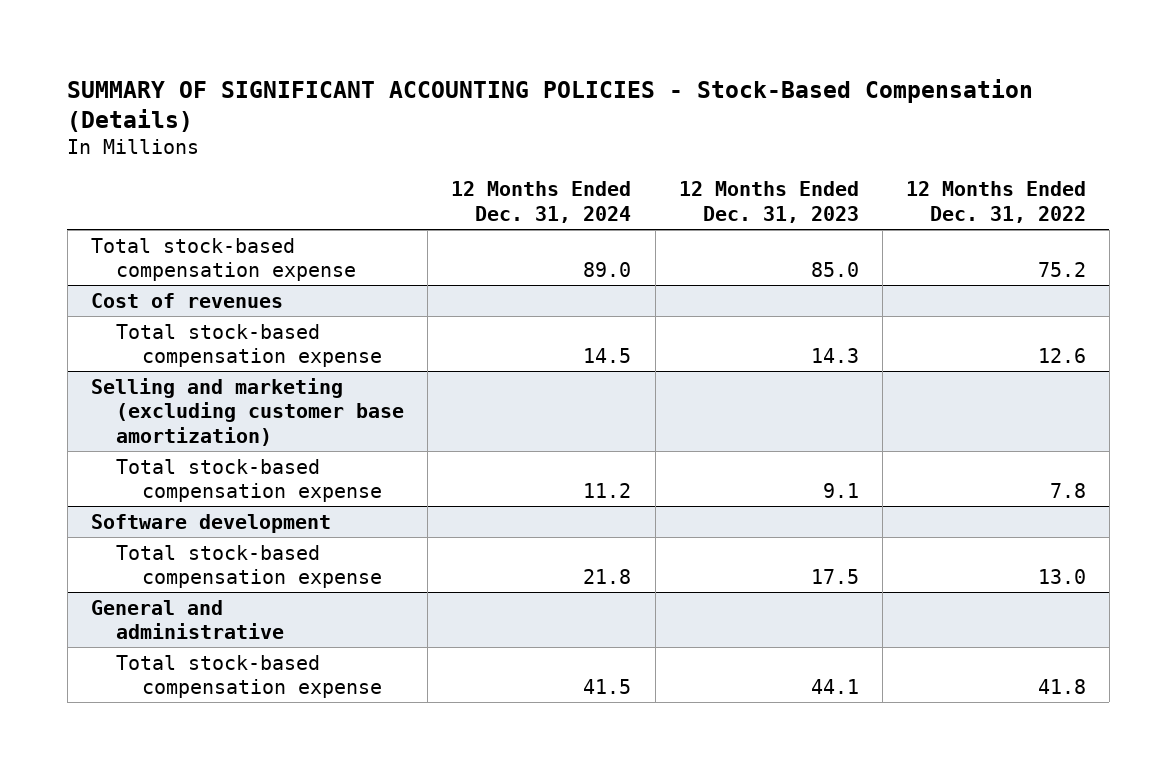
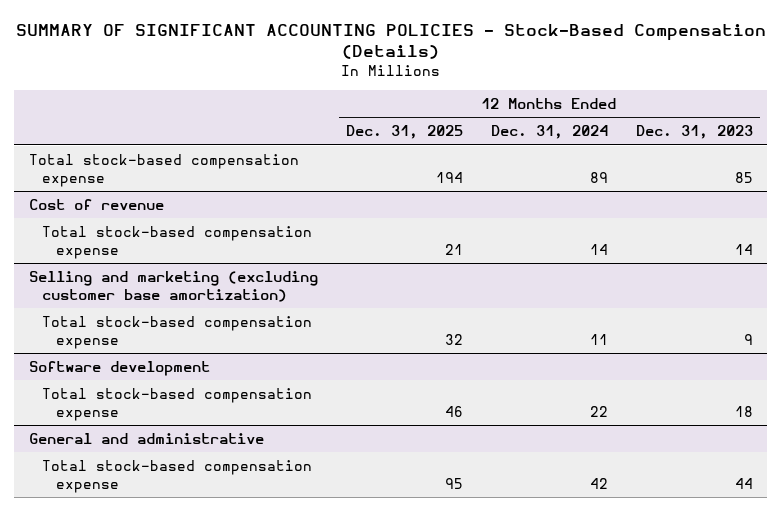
[905,181,1086,223] 12 Months Ended Dec. 31, 2022 -> none
none -> [345,125,463,140] Dec. 31, 2025
[583,262,632,278] 89.0 -> [589,171,608,183] 89
[810,262,859,278] 85.0 -> [735,171,754,183] 85
[90,292,283,308] Cost of revenues -> [28,198,164,210] Cost of revenue
[583,348,632,364] 14.5 -> [589,243,608,255] 14
[810,348,859,364] 14.3 -> [735,243,754,255] 14
[583,483,632,499] 11.2 -> [589,333,608,345] 11
[822,483,859,499] 9.1 -> [744,333,754,345] 9
[583,569,632,585] 21.8 -> [589,405,608,417] 22
[810,569,859,585] 17.5 -> [735,405,754,417] 18
[583,679,632,695] 41.5 -> [589,477,608,489] 42
[810,679,859,695] 44.1 -> [735,477,754,489] 44

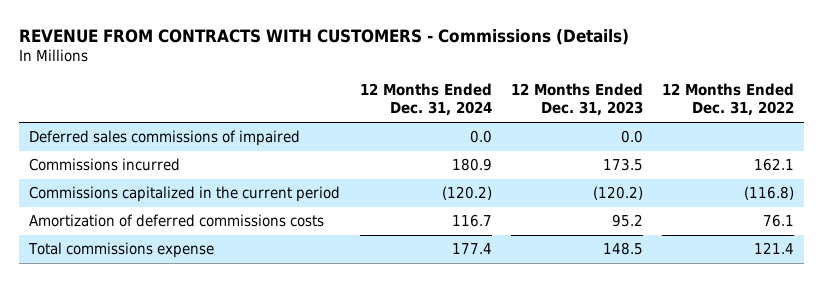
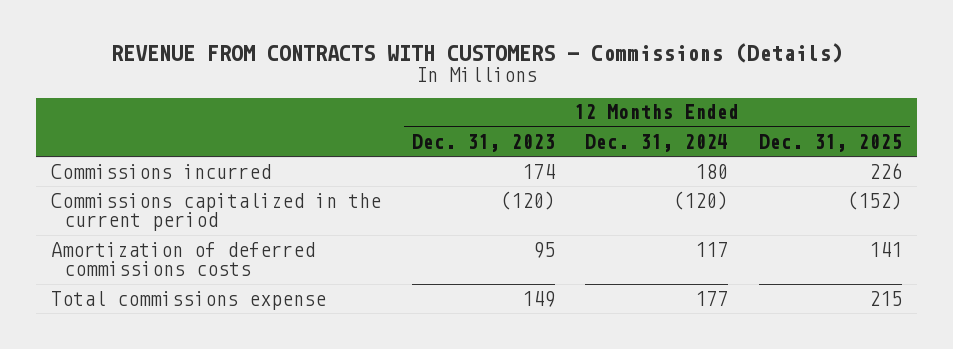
[662,82,795,117] 12 Months Ended Dec. 31, 2022 -> none
none -> [759,133,903,152] Dec. 31, 2025
[29,130,301,147] Deferred sales commissions of impaired -> none
[451,158,492,172] 180.9 -> [695,163,729,179] 180
[603,158,644,172] 173.5 -> [521,163,555,179] 174
[441,186,492,201] (120.2) -> [673,190,729,210] (120)
[593,186,644,201] (120.2) -> [499,190,555,210] (120)
[451,214,492,228] 116.7 -> [695,241,729,257] 117
[612,214,644,228] 95.2 -> [532,241,555,258] 95
[451,243,492,255] 177.4 -> [695,290,729,306] 177
[603,242,644,256] 148.5 -> [521,290,555,307] 149

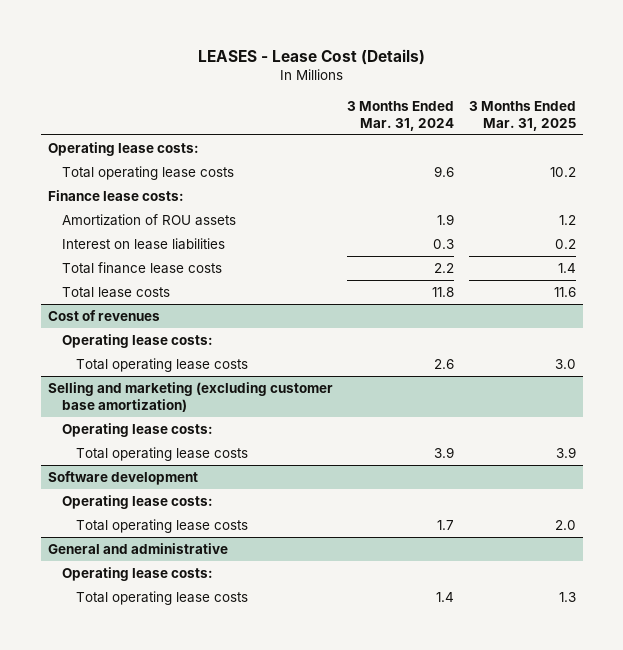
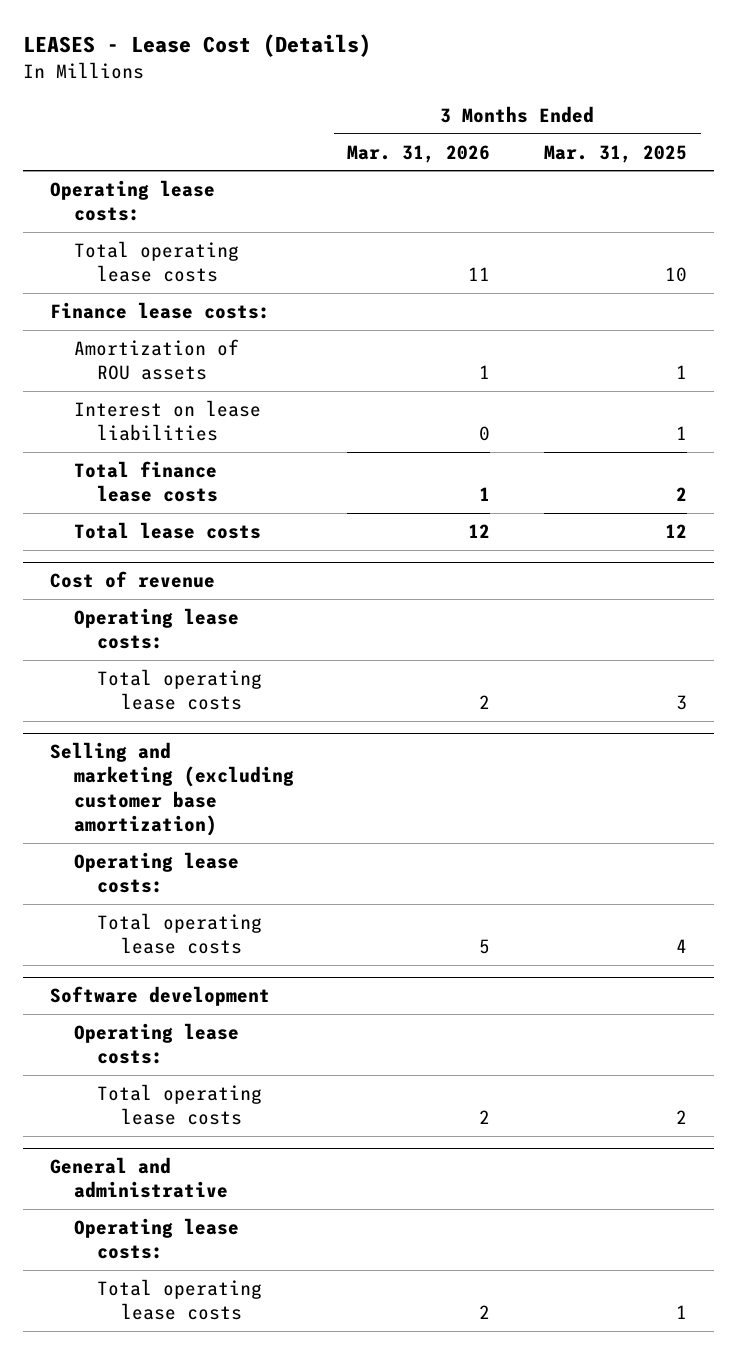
[347,100,455,131] 3 Months Ended Mar. 31, 2024 -> none
none -> [347,144,491,163] Mar. 31, 2026
[549,166,576,177] 10.2 -> [665,267,688,283] 10
[558,214,576,225] 1.2 -> [676,365,688,380] 1
[554,238,576,249] 0.2 -> [676,426,688,441] 1
[557,262,576,273] 1.4 -> [676,487,688,502] 2
[553,286,576,297] 11.6 -> [665,524,688,539] 12
[47,309,160,321] Cost of revenues -> [50,571,216,589] Cost of revenue
[554,358,576,369] 3.0 -> [676,695,688,711] 3
[555,446,576,458] 3.9 -> [676,939,688,954] 4
[554,519,576,530] 2.0 -> [676,1110,688,1125] 2
[558,591,576,602] 1.3 -> [676,1305,688,1320] 1

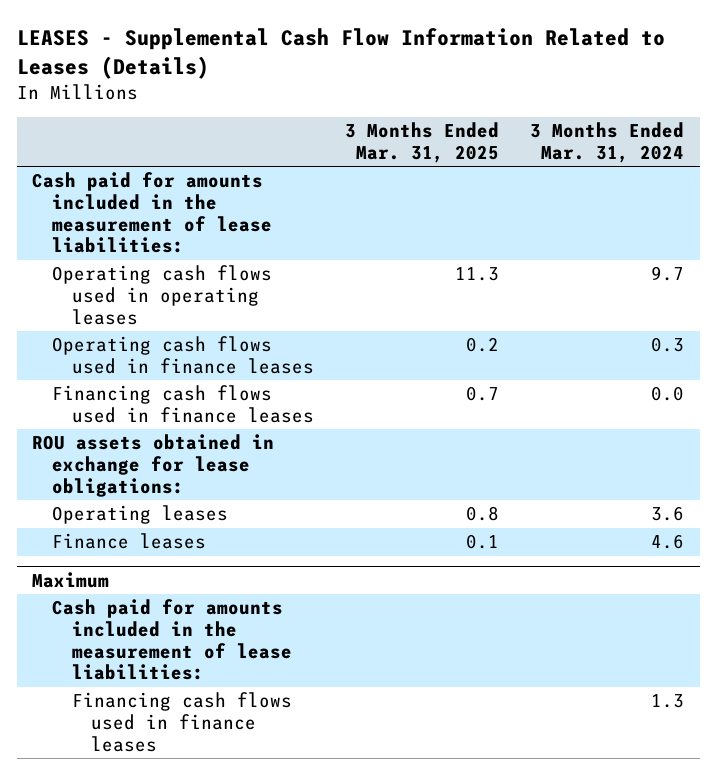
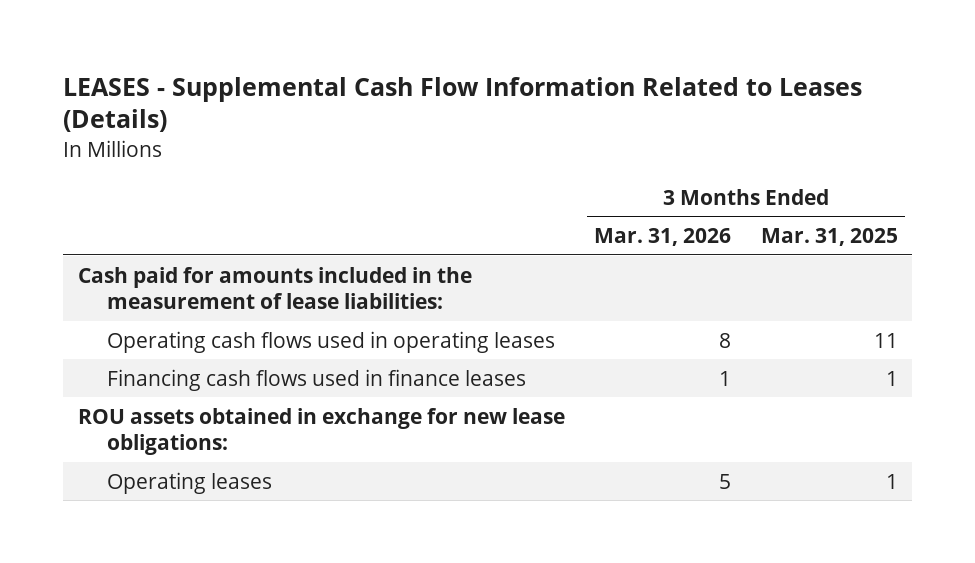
[530,122,685,164] 3 Months Ended Mar. 31, 2024 -> none
none -> [594,228,732,247] Mar. 31, 2026
[52,336,314,374] Operating cash flows used in finance leases -> none
[52,533,207,550] Finance leases -> none
[32,572,110,589] Maximum -> none
[52,599,292,681] Cash paid for amounts included in the measurement of lease liabilities: -> none
[71,692,292,752] Financing cash flows used in finance leases -> none
[454,267,499,282] 11.3 -> [873,332,898,348] 11
[465,386,499,402] 0.7 -> [885,370,898,386] 1
[32,434,275,497] ROU assets obtained in exchange for lease obligations: -> [77,407,565,456] ROU assets obtained in exchange for new lease obligations:
[465,506,499,522] 0.8 -> [885,473,898,489] 1

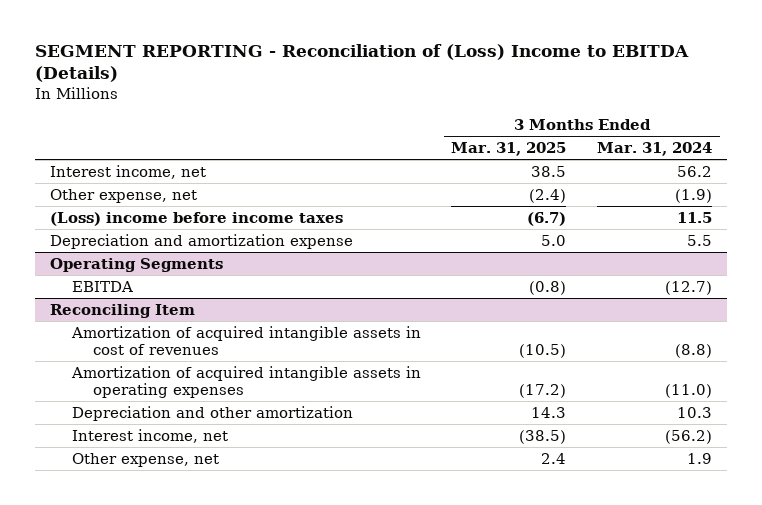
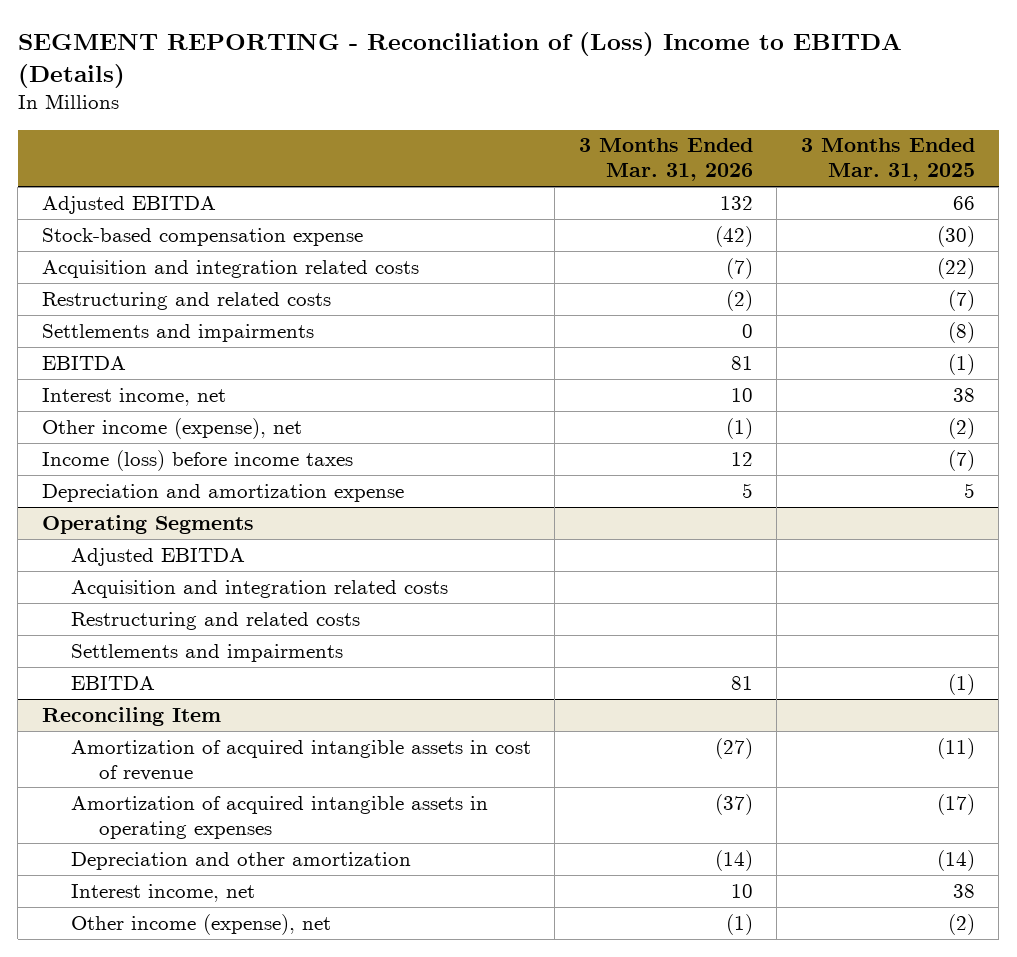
[596,141,712,156] Mar. 31, 2024 -> none
none -> [578,138,753,182] 3 Months Ended Mar. 31, 2026
none -> [41,195,216,214] Adjusted EBITDA
none -> [41,227,363,246] Stock-based compensation expense
none -> [41,259,419,278] Acquisition and integration related costs
none -> [41,291,331,310] Restructuring and related costs
none -> [41,323,314,342] Settlements and impairments
none -> [41,355,126,370] EBITDA
[531,165,567,177] 38.5 -> [952,387,975,402] 38
[50,188,198,203] Other expense, net -> [41,417,302,439] Other income (expense), net
[529,188,567,203] (2.4) -> [947,417,975,439] (2)
[50,211,344,226] (Loss) income before income taxes -> [41,449,353,471] Income (loss) before income taxes
[527,211,567,226] (6.7) -> [947,449,975,471] (7)
[541,234,567,246] 5.0 -> [963,482,975,498] 5
none -> [70,547,245,566] Adjusted EBITDA
none -> [70,579,448,598] Acquisition and integration related costs
none -> [70,611,360,630] Restructuring and related costs
none -> [70,643,343,662] Settlements and impairments
[529,280,567,295] (0.8) -> [947,673,975,695] (1)
[70,325,421,355] Amortization of acquired intangible assets in cost of revenues -> [70,739,531,781] Amortization of acquired intangible assets in cost of revenue
[519,343,567,358] (10.5) -> [936,737,975,759] (11)
[519,383,567,398] (17.2) -> [936,793,975,815] (17)
[531,406,567,418] 14.3 -> [936,849,975,871] (14)
[519,429,567,444] (38.5) -> [952,883,975,898] 38
[71,452,219,467] Other expense, net -> [70,913,331,935] Other income (expense), net
[541,452,567,464] 2.4 -> [947,913,975,935] (2)

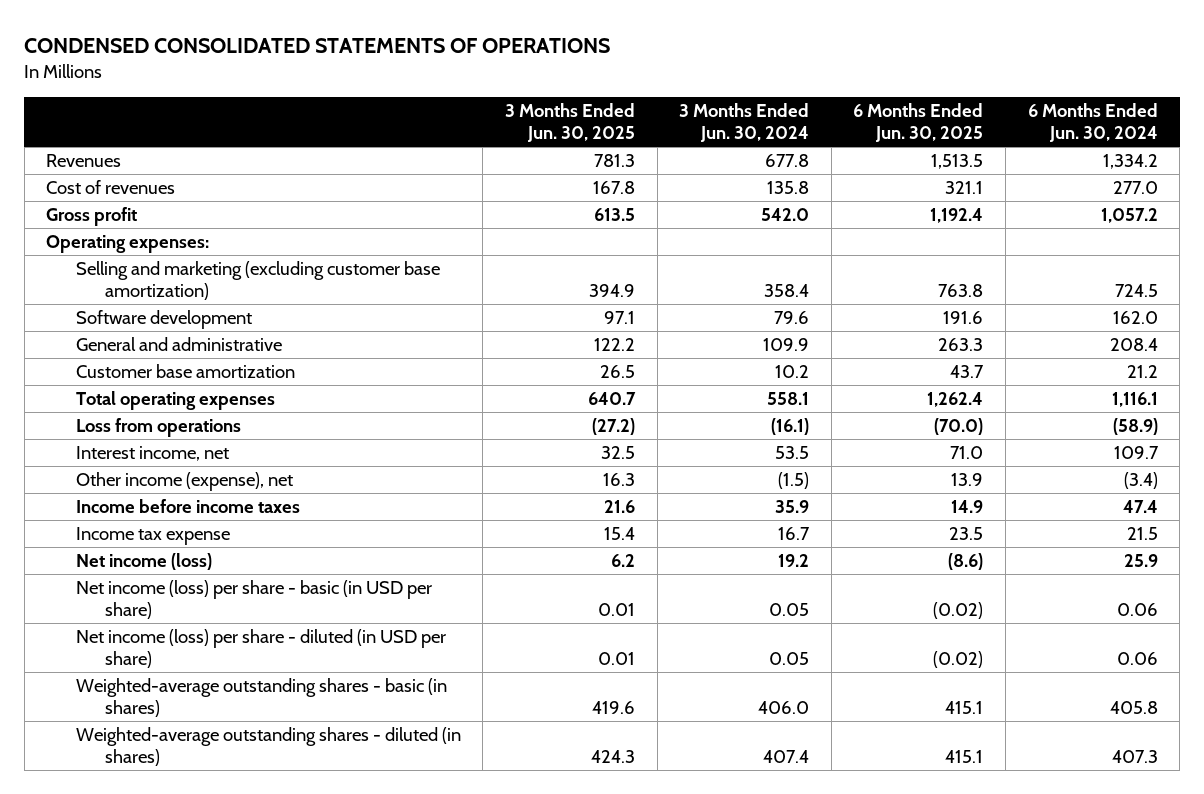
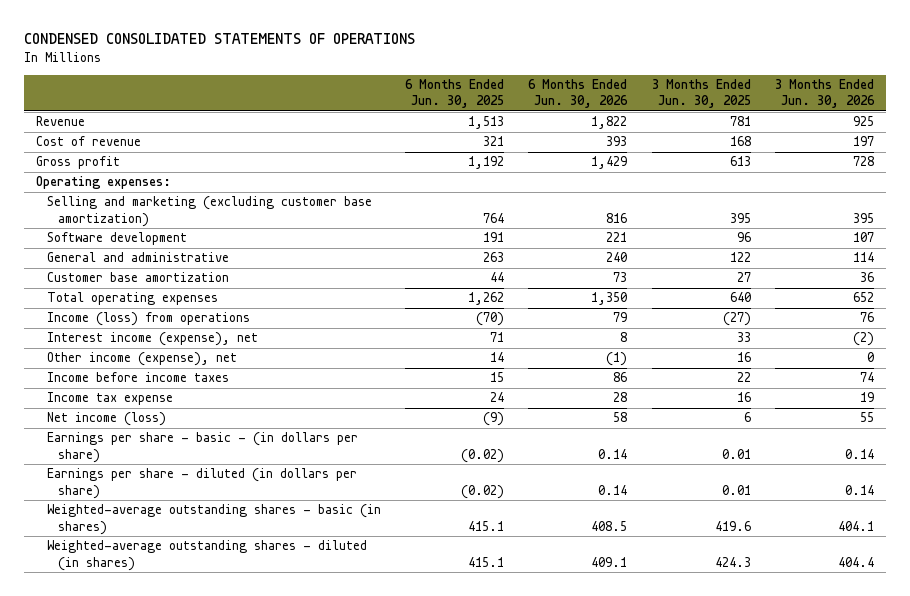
[679,103,810,143] 3 Months Ended Jun. 30, 2024 -> none
[1027,103,1158,143] 6 Months Ended Jun. 30, 2024 -> none
none -> [528,78,629,109] 6 Months Ended Jun. 30, 2026
none -> [774,78,875,109] 3 Months Ended Jun. 30, 2026
[46,154,122,168] Revenues -> none
none -> [36,116,86,127] Revenue
[46,180,176,195] Cost of revenues -> [36,136,142,147] Cost of revenue
[592,181,635,195] 167.8 -> [729,136,751,147] 168
[945,181,984,195] 321.1 -> [483,136,505,147] 321
[593,208,635,222] 613.5 -> [729,156,751,167] 613
[930,208,984,224] 1,192.4 -> [468,156,505,170] 1,192
[588,284,635,298] 394.9 -> [729,212,751,223] 395
[938,284,984,298] 763.8 -> [483,212,505,223] 764
[603,311,635,325] 97.1 -> [736,232,751,243] 96
[943,311,984,325] 191.6 -> [483,232,505,243] 191
[593,338,635,352] 122.2 -> [729,252,751,263] 122
[938,338,984,352] 263.3 -> [483,252,505,263] 263
[599,365,635,379] 26.5 -> [736,272,751,283] 27
[950,365,985,379] 43.7 -> [490,272,505,283] 44
[587,392,636,406] 640.7 -> [729,292,751,303] 640
[927,392,984,408] 1,262.4 -> [468,292,505,306] 1,262
[75,418,241,438] Loss from operations -> [47,312,251,327] Income (loss) from operations
[591,418,635,436] (27.2) -> [722,312,751,327] (27)
[934,418,984,436] (70.0) -> [476,312,505,327] (70)
[75,446,229,462] Interest income, net -> [47,332,259,347] Interest income (expense), net
[600,446,635,460] 32.5 -> [736,332,751,343] 33
[950,446,984,460] 71.0 -> [490,332,505,343] 71
[602,473,635,487] 16.3 -> [736,352,751,363] 16
[951,473,984,487] 13.9 -> [490,352,505,363] 14
[603,500,635,514] 21.6 -> [736,372,751,383] 22
[951,500,984,514] 14.9 -> [490,372,505,383] 15
[603,527,635,541] 15.4 -> [736,392,751,403] 16
[949,527,984,541] 23.5 -> [490,392,505,403] 24
[610,554,635,568] 6.2 -> [743,412,751,423] 6
[948,553,984,571] (8.6) -> [483,412,505,427] (9)
[75,580,432,620] Net income (loss) per share - basic (in USD per share) -> [47,432,359,463] Earnings per share - basic - (in dollars per share)
[75,629,446,669] Net income (loss) per share - diluted (in USD per share) -> [47,468,358,499] Earnings per share - diluted (in dollars per share)

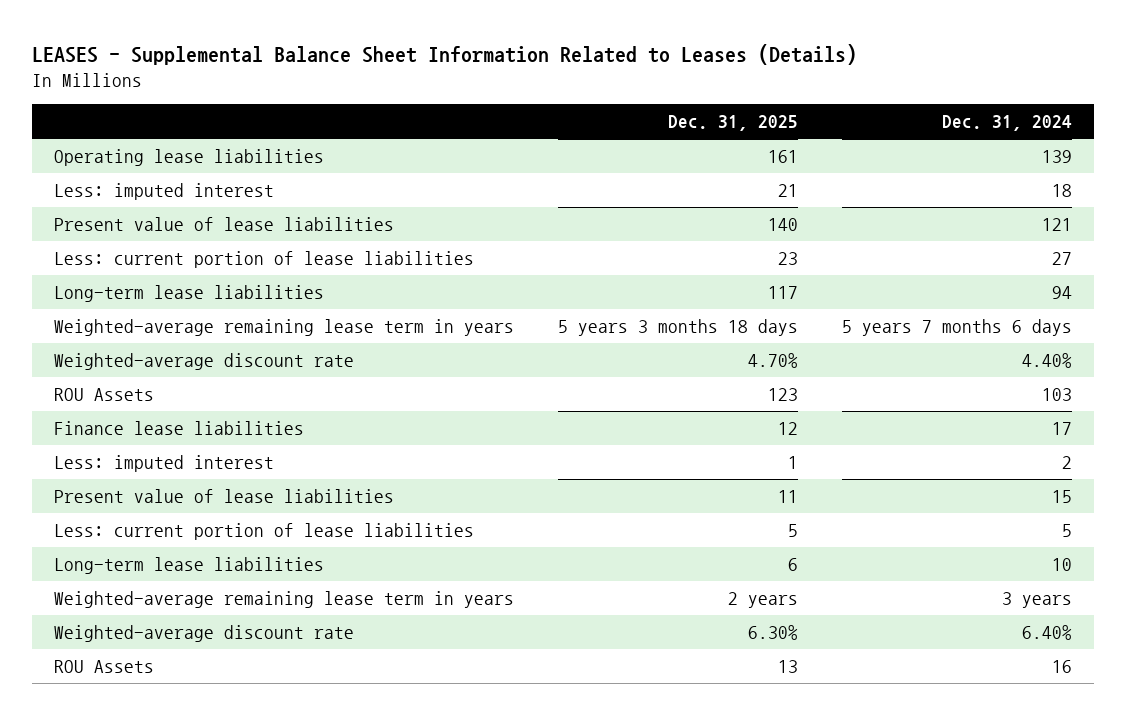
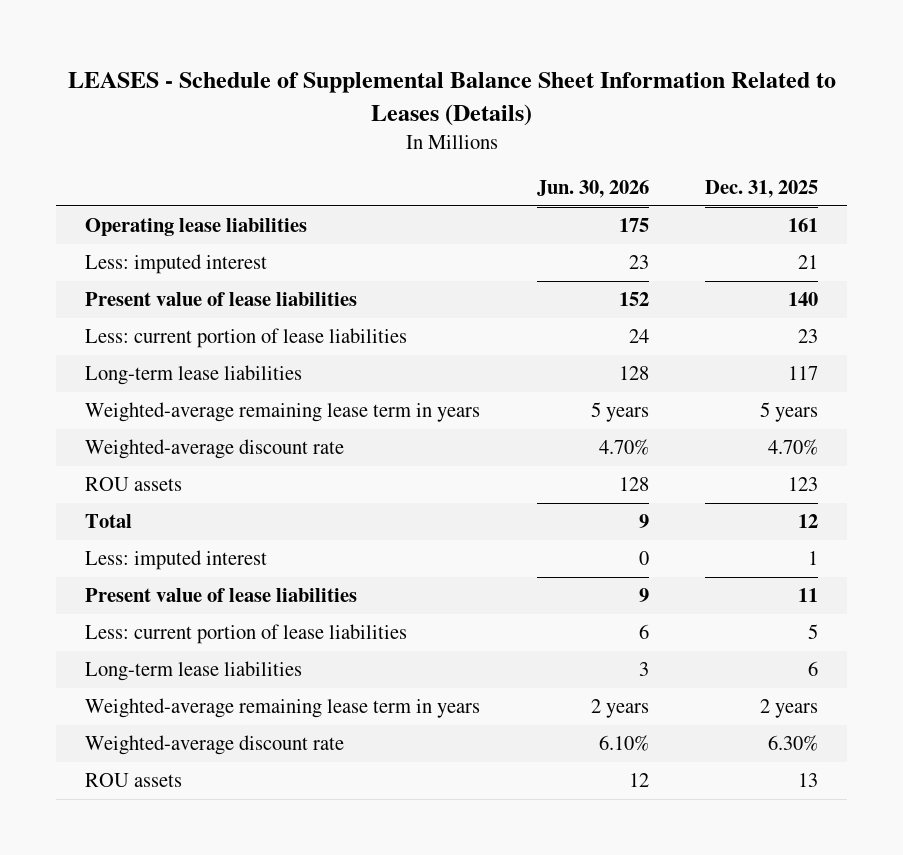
[31,43,857,65] LEASES - Supplemental Balance Sheet Information Related to Leases (Details) -> [67,72,836,126] LEASES - Schedule of Supplemental Balance Sheet Information Related to Leases (Details)
[941,115,1072,132] Dec. 31, 2024 -> none
none -> [536,180,649,199] Jun. 30, 2026
[557,318,798,336] 5 years 3 months 18 days -> [760,402,819,423] 5 years
[53,387,154,401] ROU Assets -> [84,477,182,492] ROU assets
[53,420,304,435] Finance lease liabilities -> [84,514,132,529] Total
[53,659,154,673] ROU Assets -> [84,773,182,788] ROU assets

